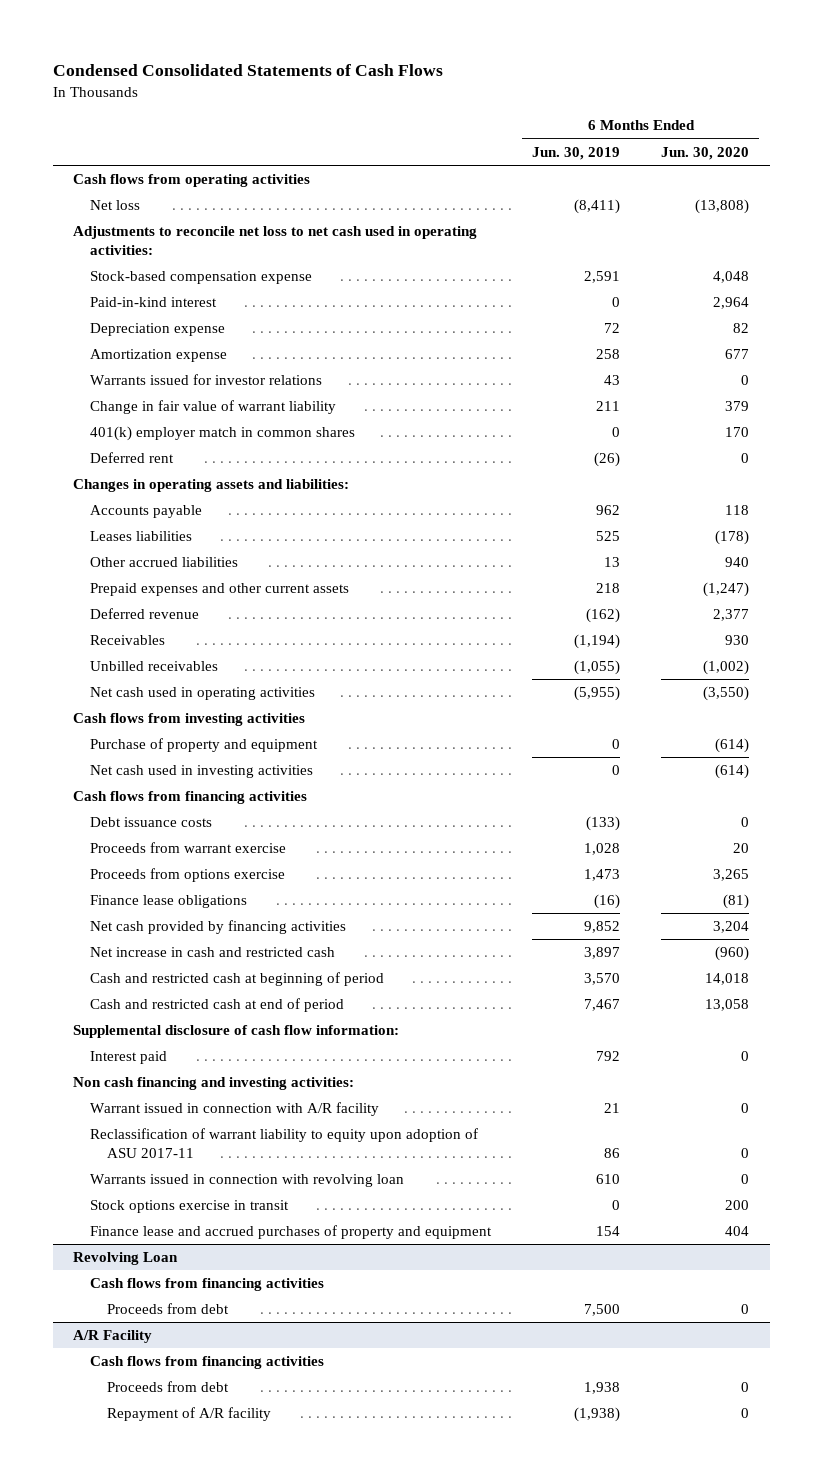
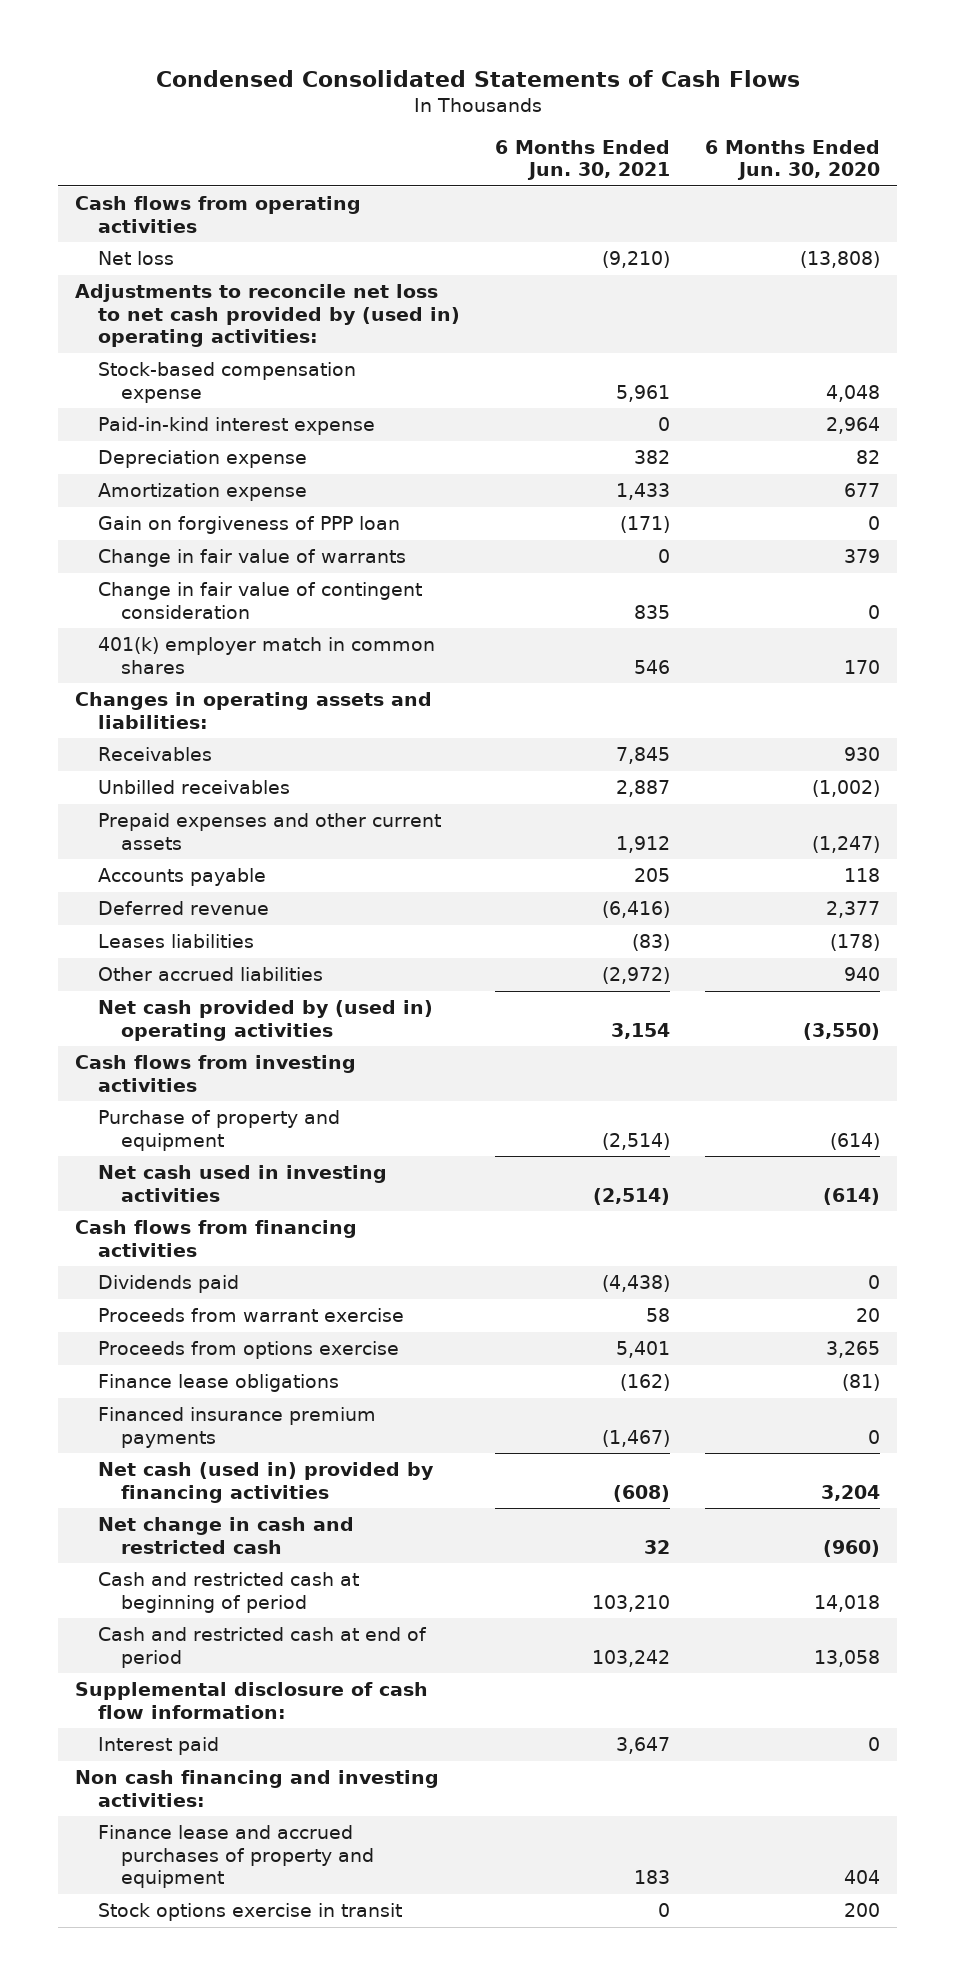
[532,146,621,160] Jun. 30, 2019 -> none
none -> [495,139,671,181] 6 Months Ended Jun. 30, 2021
[73,226,478,255] Adjustments to reconcile net loss to net cash used in operating activities: -> [75,284,461,348] Adjustments to reconcile net loss to net cash provided by (used in) operating activities:
[90,297,218,308] Paid-in-kind interest -> [98,417,376,436] Paid-in-kind interest expense
[90,374,323,386] Warrants issued for investor relations -> none
none -> [98,516,401,535] Gain on forgiveness of PPP loan
[90,400,337,415] Change in fair value of warrant liability -> [98,549,407,568] Change in fair value of warrants
none -> [98,582,423,619] Change in fair value of contingent consideration
[90,452,175,464] Deferred rent -> none
[90,635,166,646] Receivables -> [98,747,213,762] Receivables
[90,661,219,672] Unbilled receivables -> [98,780,291,795] Unbilled receivables
[90,583,350,597] Prepaid expenses and other current assets -> [98,813,442,850] Prepaid expenses and other current assets
[90,608,200,620] Deferred revenue -> [98,901,270,916] Deferred revenue
[90,687,316,701] Net cash used in operating activities -> [98,1000,434,1041] Net cash provided by (used in) operating activities
[90,817,213,828] Debt issuance costs -> none
none -> [98,1275,240,1294] Dividends paid
none -> [98,1407,377,1448] Financed insurance premium payments
[90,920,347,935] Net cash provided by financing activities -> [98,1462,435,1503] Net cash (used in) provided by financing activities
[90,947,336,958] Net increase in cash and restricted cash -> [98,1517,355,1554] Net change in cash and restricted cash
[90,1102,380,1117] Warrant issued in connection with A/R facility -> none
[90,1128,479,1158] Reclassification of warrant liability to equity upon adoption of ASU 2017-11 -> none
[90,1174,405,1188] Warrants issued in connection with revolving loan -> none
[73,1252,179,1266] Revolving Loan -> none
[90,1278,325,1292] Cash flows from financing activities -> none
[106,1303,229,1315] Proceeds from debt -> none
[73,1330,153,1344] A/R Facility -> none
[90,1356,325,1370] Cash flows from financing activities -> none
[106,1381,229,1393] Proceeds from debt -> none
[106,1407,271,1422] Repayment of A/R facility -> none
[90,1200,290,1214] Stock options exercise in transit -> [98,1903,403,1922] Stock options exercise in transit

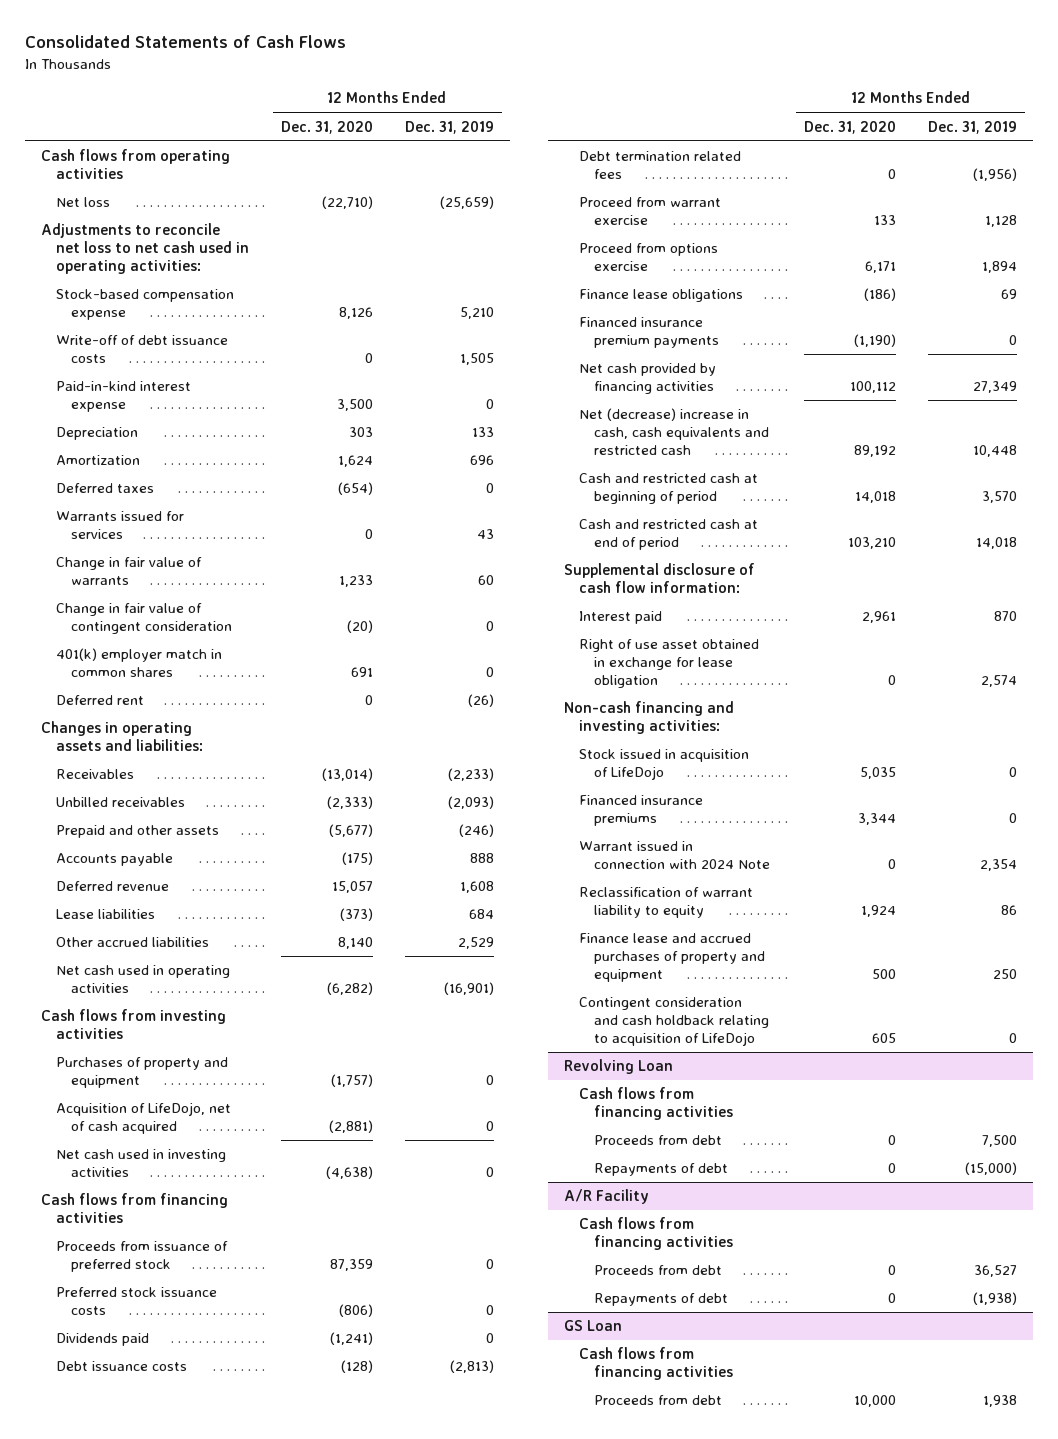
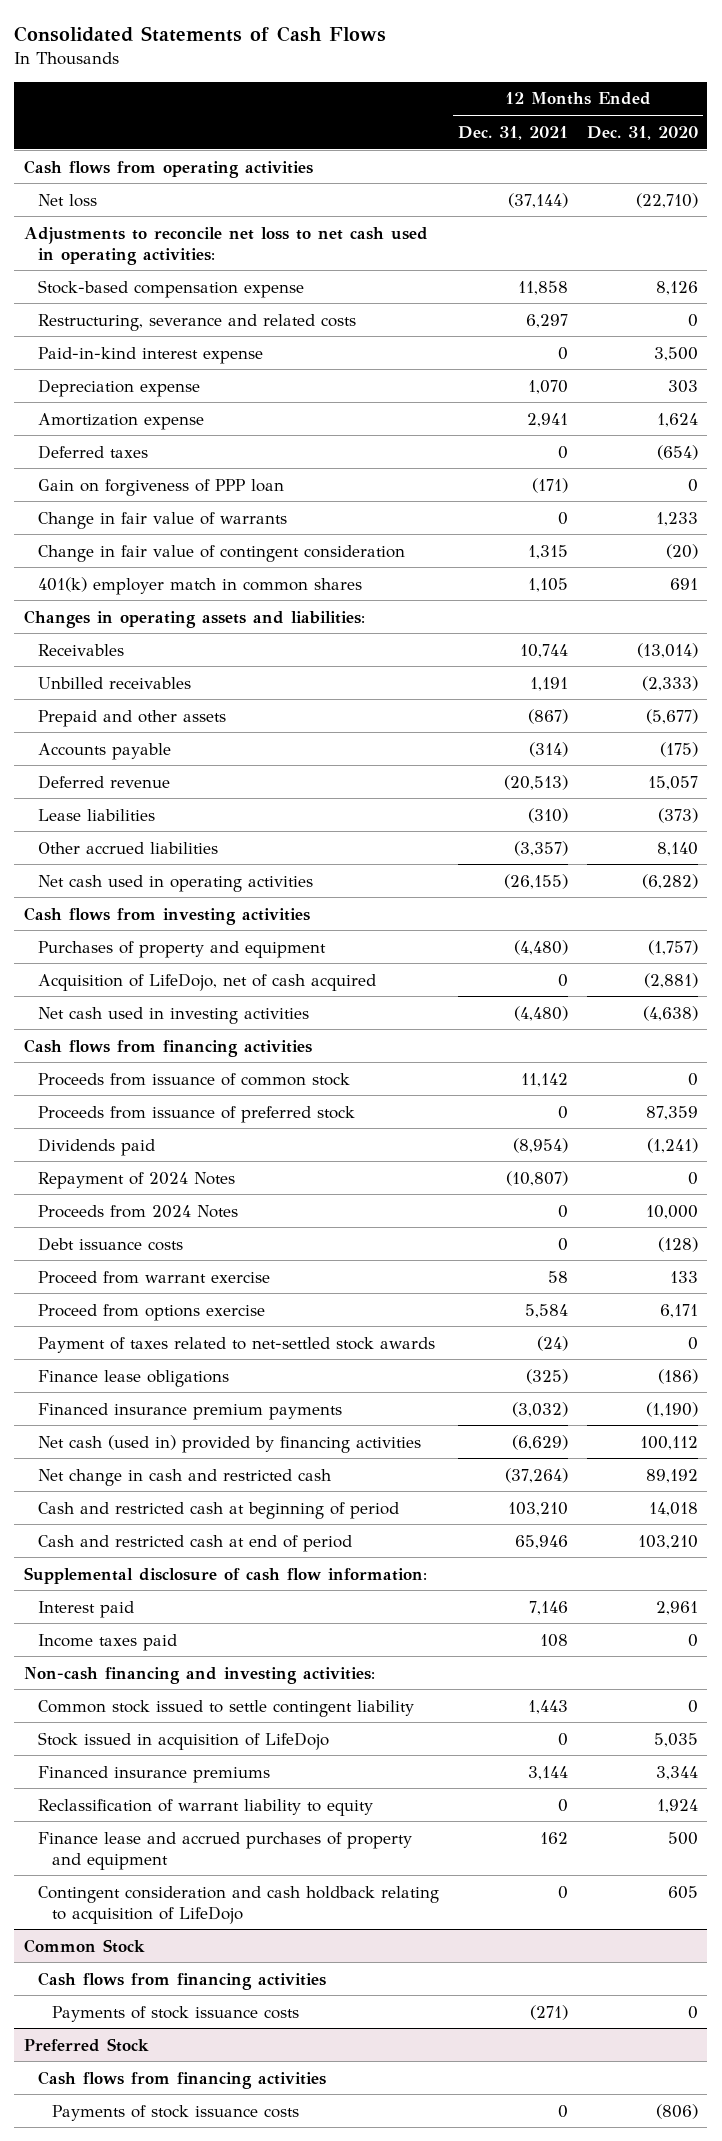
[404,120,494,134] Dec. 31, 2019 -> none
none -> [457,125,568,140] Dec. 31, 2021
[55,335,228,364] Write-off of debt issuance costs -> none
none -> [37,313,356,331] Restructuring, severance and related costs
[55,427,138,441] Depreciation -> [37,378,200,397] Depreciation expense
[55,455,140,466] Amortization -> [37,412,204,430] Amortization expense
[55,511,184,540] Warrants issued for services -> none
none -> [37,478,284,496] Gain on forgiveness of PPP loan
[55,695,144,706] Deferred rent -> none
none -> [37,1072,350,1086] Proceeds from issuance of common stock
[55,1287,217,1316] Preferred stock issuance costs -> none
none -> [37,1171,235,1189] Repayment of 2024 Notes
none -> [37,1204,238,1218] Proceeds from 2024 Notes
[579,151,742,180] Debt termination related fees -> none
none -> [37,1336,435,1353] Payment of taxes related to net-settled stock awards
[579,363,717,395] Net cash provided by financing activities -> [37,1434,421,1453] Net cash (used in) provided by financing activities
[579,408,769,456] Net (decrease) increase in cash, cash equivalents and restricted cash -> [37,1468,331,1486] Net change in cash and restricted cash
[579,639,760,689] Right of use asset obtained in exchange for lease obligation -> none
none -> [37,1633,177,1651] Income taxes paid
none -> [37,1699,414,1717] Common stock issued to settle contingent liability
[579,841,770,870] Warrant issued in connection with 2024 Note -> none
[564,1059,674,1075] Revolving Loan -> none
[579,1087,733,1121] Cash flows from financing activities -> none
[593,1135,722,1146] Proceeds from debt -> none
[593,1163,728,1177] Repayments of debt -> none
[564,1189,650,1205] A/R Facility -> none
none -> [23,1938,145,1953] Common Stock
[593,1265,722,1276] Proceeds from debt -> none
[593,1293,728,1307] Repayments of debt -> none
[564,1320,623,1332] GS Loan -> none
none -> [52,2005,300,2022] Payments of stock issuance costs
none -> [23,2037,149,2052] Preferred Stock
[593,1395,722,1406] Proceeds from debt -> none
none -> [52,2104,300,2121] Payments of stock issuance costs

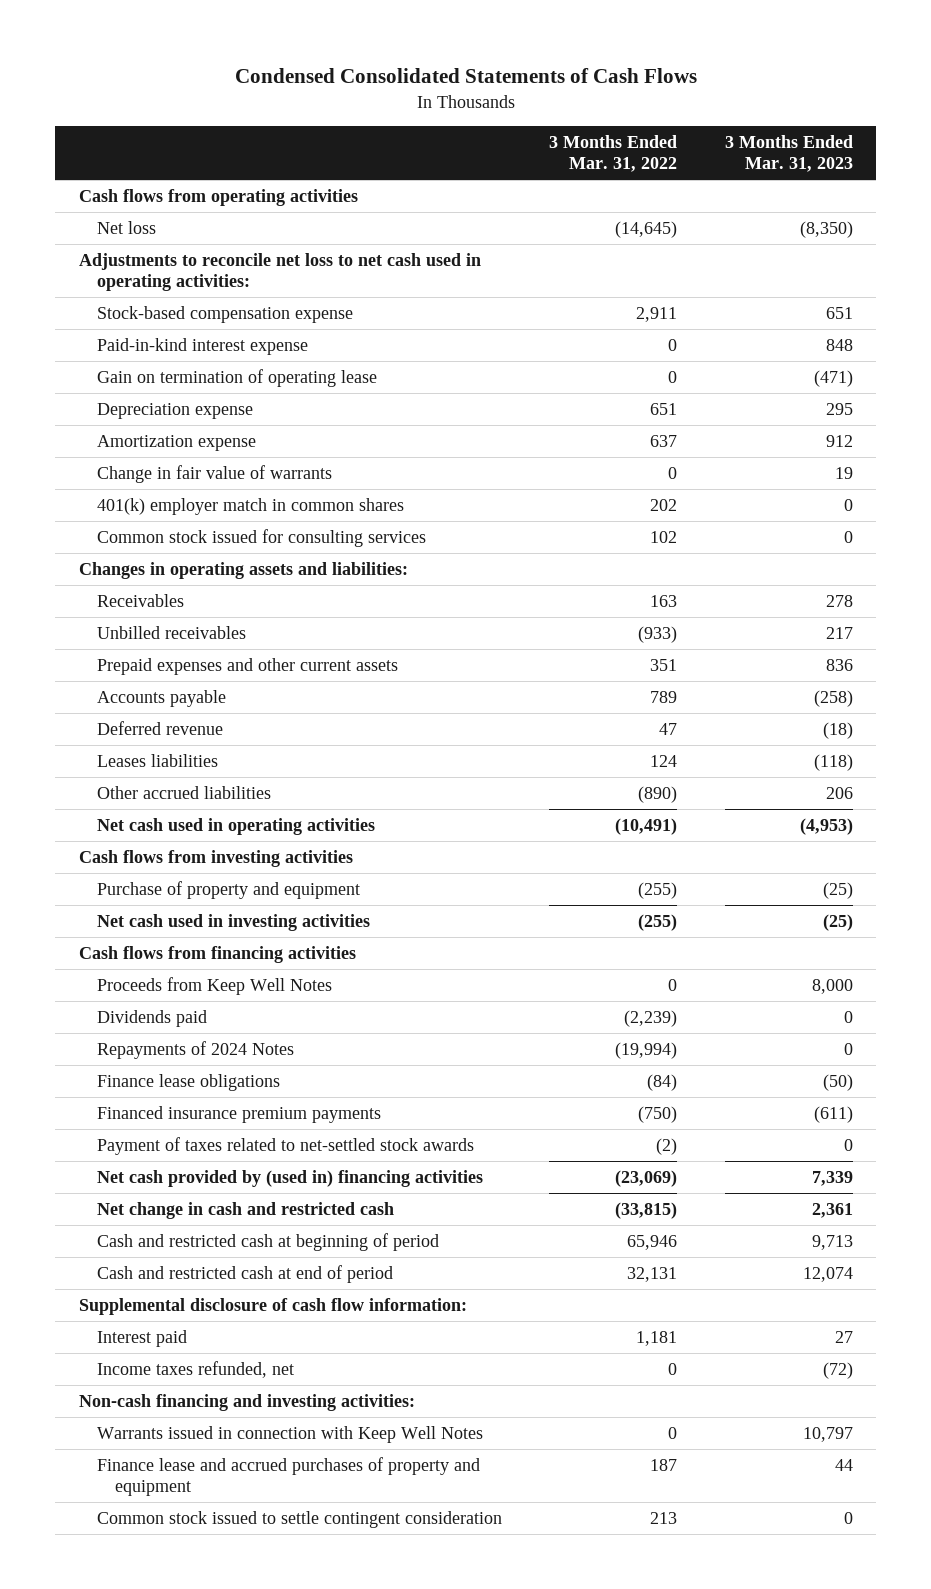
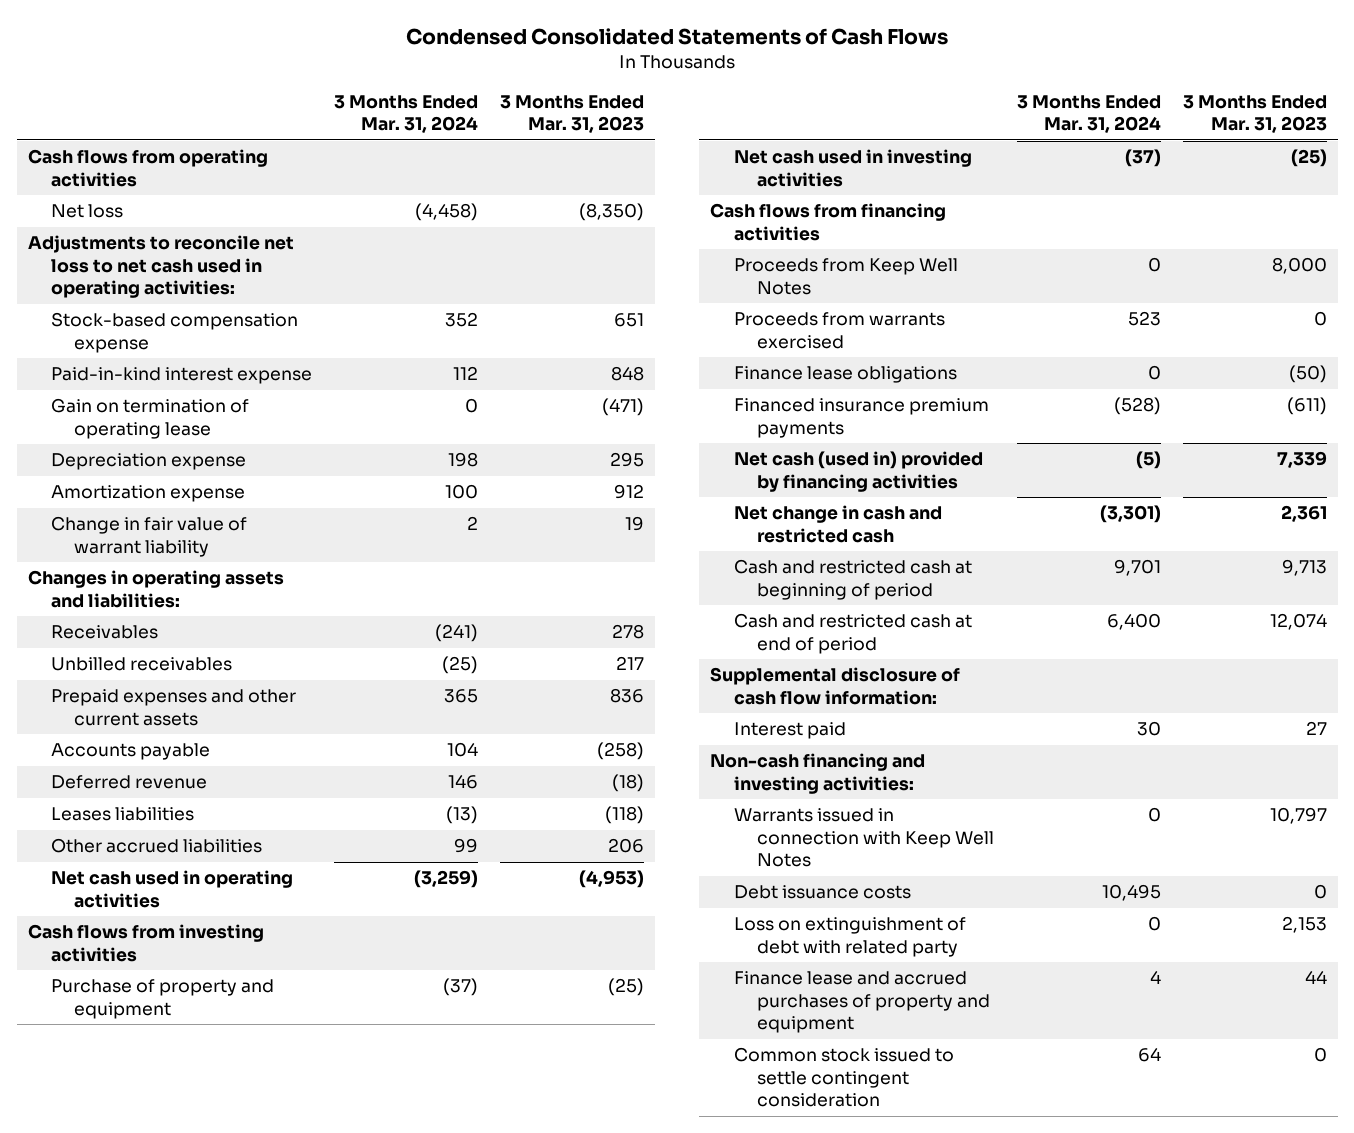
[549,134,678,173] 3 Months Ended Mar. 31, 2022 -> none
none -> [333,94,478,134] 3 Months Ended Mar. 31, 2024
[96,497,404,515] 401(k) employer match in common shares -> none
[96,528,426,547] Common stock issued for consulting services -> none
[96,464,332,483] Change in fair value of warrants -> [50,516,247,557] Change in fair value of warrant liability
[96,1009,207,1027] Dividends paid -> none
[96,1040,294,1059] Repayments of 2024 Notes -> none
none -> [733,312,945,349] Proceeds from warrants exercised
[96,1136,474,1155] Payment of taxes related to net-settled stock awards -> none
[96,1169,483,1187] Net cash provided by (used in) financing activities -> [733,451,983,492] Net cash (used in) provided by financing activities
[96,1360,294,1378] Income taxes refunded, net -> none
none -> [733,885,911,900] Debt issuance costs
none -> [733,917,966,957] Loss on extinguishment of debt with related party

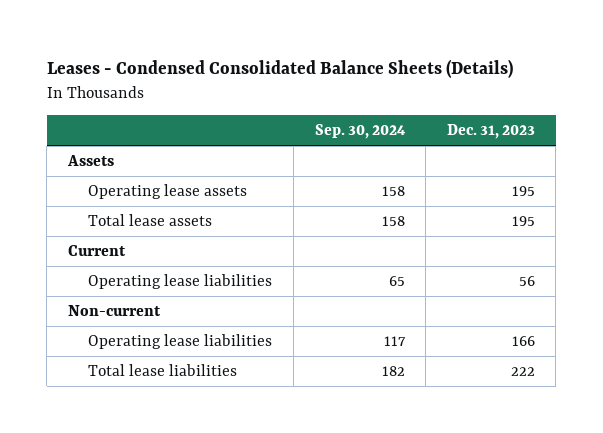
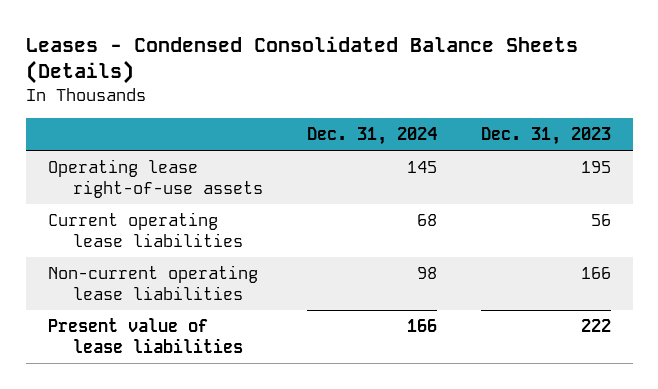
[314,124,406,140] Sep. 30, 2024 -> none
none -> [306,127,437,146] Dec. 31, 2024
[67,155,115,167] Assets -> none
[88,214,213,227] Total lease assets -> none
[68,245,127,257] Current -> none
[68,305,162,317] Non-current -> none
[88,184,248,200] Operating lease assets -> [47,159,264,198] Operating lease right-of-use assets
[88,274,273,290] Operating lease liabilities -> [47,212,244,247] Current operating lease liabilities
[88,334,273,350] Operating lease liabilities -> [47,265,258,300] Non-current operating lease liabilities
[88,364,238,377] Total lease liabilities -> [47,318,244,353] Present value of lease liabilities

